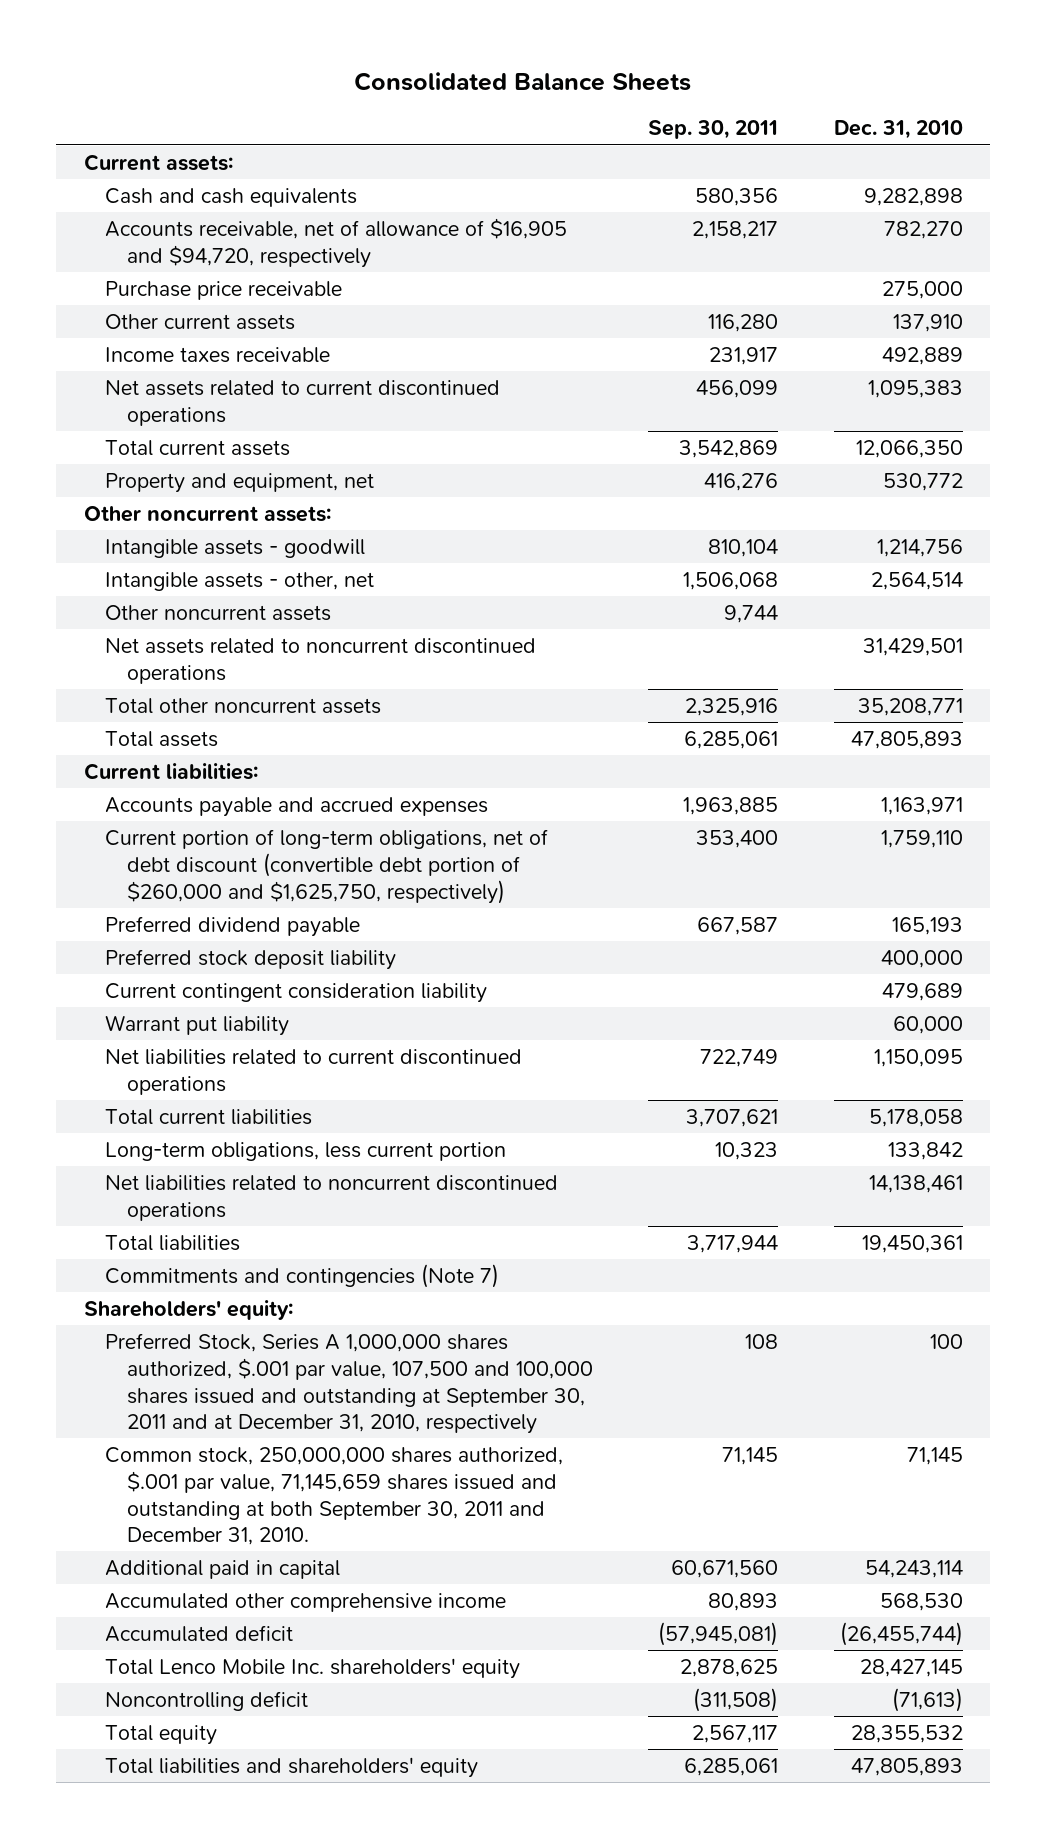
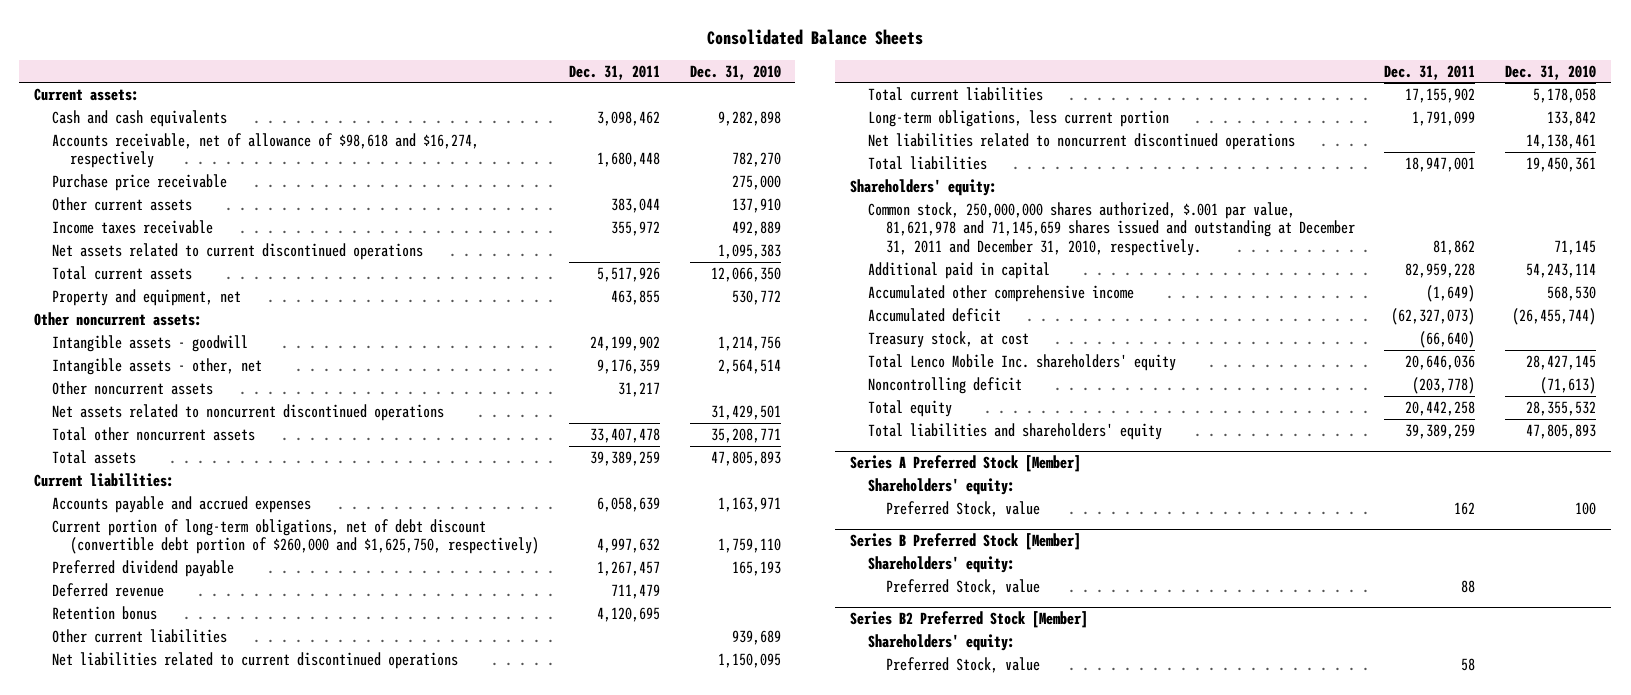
[648,120,779,140] Sep. 30, 2011 -> none
none -> [568,64,660,80] Dec. 31, 2011
[105,217,568,268] Accounts receivable, net of allowance of $16,905 and $94,720, respectively -> [52,132,480,169] Accounts receivable, net of allowance of $98,618 and $16,274, respectively
[105,948,397,970] Preferred stock deposit liability -> none
[105,982,488,1003] Current contingent consideration liability -> none
[105,1014,290,1036] Warrant put liability -> none
none -> [52,582,165,597] Deferred revenue
none -> [52,605,158,620] Retention bonus
none -> [52,628,228,643] Other current liabilities
[105,1263,500,1288] Commitments and contingencies (Note 7) -> none
[105,1332,594,1435] Preferred Stock, Series A 1,000,000 shares authorized, $.001 par value, 107,500 and 100,000 shares issued and outstanding at September 30, 2011 and at December 31, 2010, respectively -> none
[105,1446,564,1546] Common stock, 250,000,000 shares authorized, $.001 par value, 71,145,659 shares issued and outstanding at both September 30, 2011 and December 31, 2010. -> [867,201,1355,256] Common stock, 250,000,000 shares authorized, $.001 par value, 81,621,978 and 71,145,659 shares issued and outstanding at December 31, 2011 and December 31, 2010, respectively.
none -> [867,330,1029,348] Treasury stock, at cost
none -> [850,455,1082,473] Series A Preferred Stock [Member]
none -> [867,477,1015,495] Shareholders' equity:
none -> [885,500,1040,517] Preferred Stock, value
none -> [850,533,1082,551] Series B Preferred Stock [Member]
none -> [867,555,1015,573] Shareholders' equity:
none -> [885,578,1040,595] Preferred Stock, value
none -> [850,611,1089,629] Series B2 Preferred Stock [Member]
none -> [867,633,1015,651] Shareholders' equity:
none -> [885,656,1040,673] Preferred Stock, value

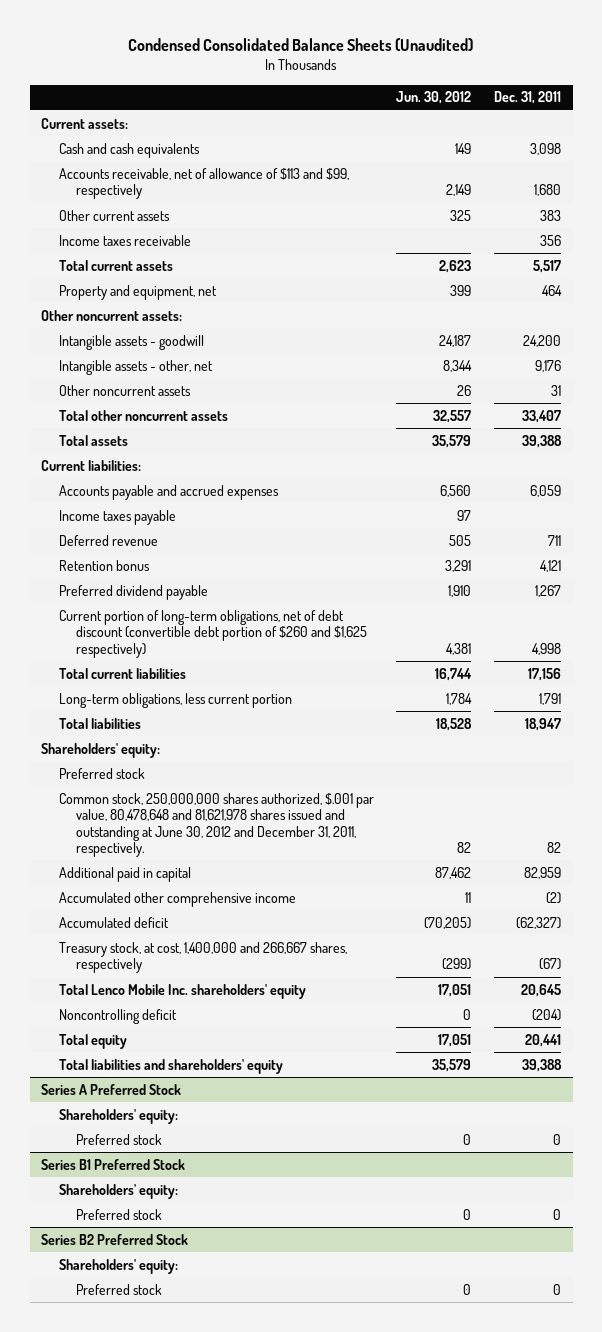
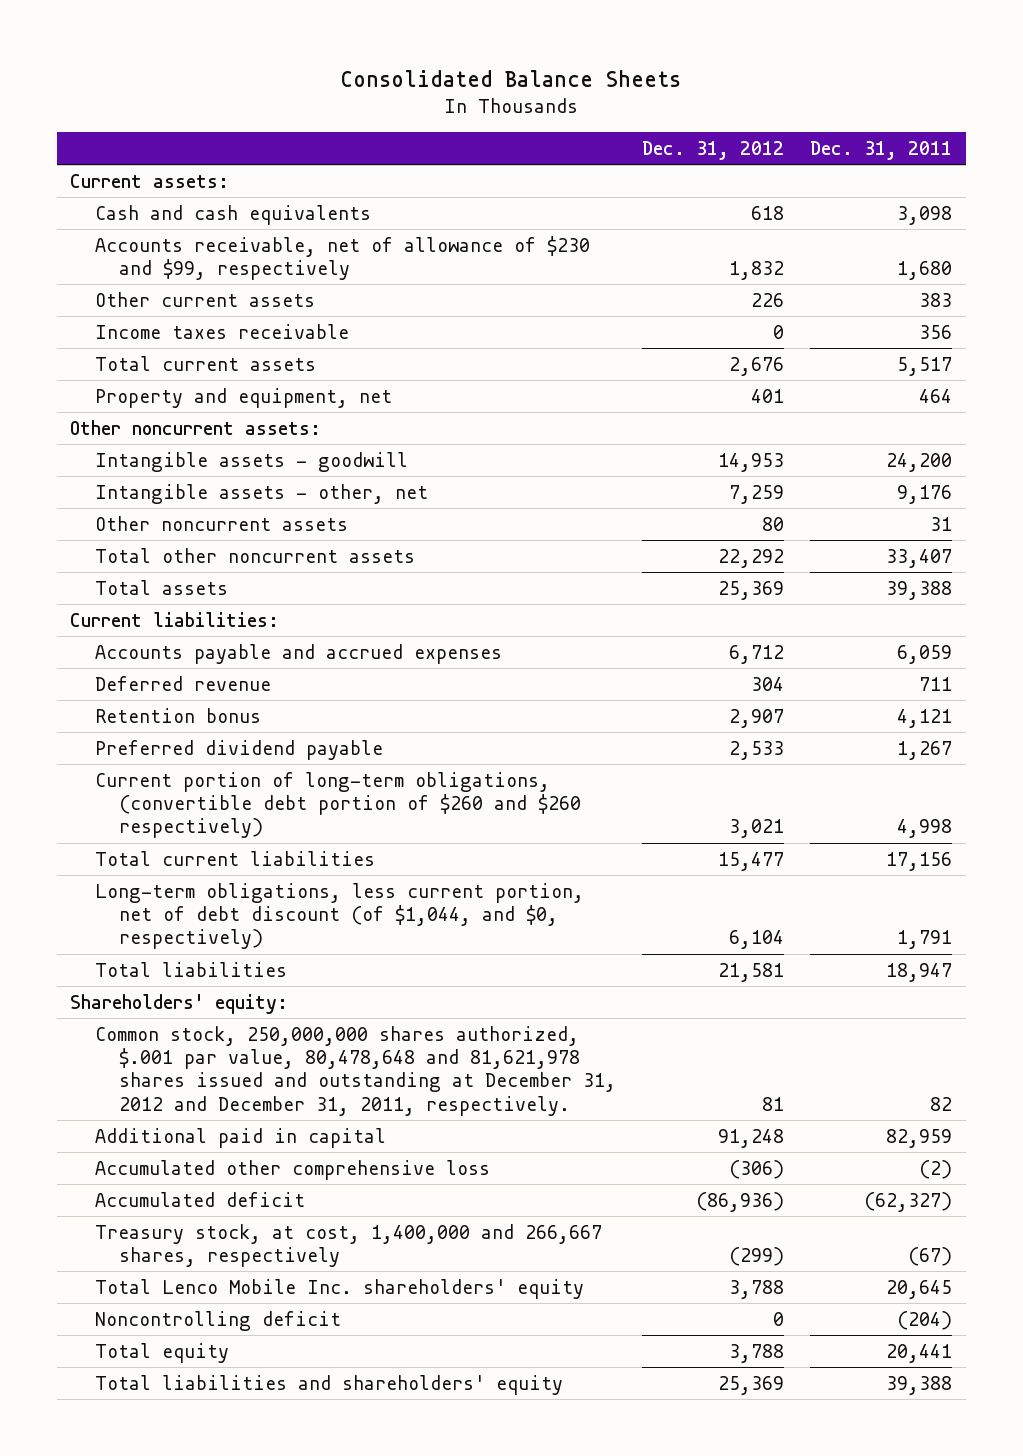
[128,38,474,52] Condensed Consolidated Balance Sheets (Unaudited) -> [340,69,682,87] Consolidated Balance Sheets
[396,91,472,105] Jun. 30, 2012 -> none
none -> [642,140,785,160] Dec. 31, 2012
[58,167,349,200] Accounts receivable, net of allowance of $113 and $99, respectively -> [94,235,590,281] Accounts receivable, net of allowance of $230 and $99, respectively
[58,509,176,525] Income taxes payable -> none
[58,609,368,658] Current portion of long-term obligations, net of debt discount (convertible debt portion of $260 and $1,625 respectively) -> [94,771,582,839] Current portion of long-term obligations, (convertible debt portion of $260 and $260 respectively)
[58,692,292,708] Long-term obligations, less current portion -> [94,882,584,950] Long-term obligations, less current portion, net of debt discount (of $1,044, and $0, respectively)
[58,767,145,779] Preferred stock -> none
[58,792,374,858] Common stock, 250,000,000 shares authorized, $.001 par value, 80,478,648 and 81,621,978 shares issued and outstanding at June 30, 2012 and December 31, 2011, respectively. -> [94,1025,617,1116] Common stock, 250,000,000 shares authorized, $.001 par value, 80,478,648 and 81,621,978 shares issued and outstanding at December 31, 2012 and December 31, 2011, respectively.
[58,891,296,907] Accumulated other comprehensive income -> [94,1159,490,1180] Accumulated other comprehensive loss
[41,1083,182,1095] Series A Preferred Stock -> none
[58,1108,178,1124] Shareholders' equity: -> none
[76,1133,163,1145] Preferred stock -> none
[41,1158,186,1170] Series B1 Preferred Stock -> none
[58,1183,178,1199] Shareholders' equity: -> none
[76,1208,163,1220] Preferred stock -> none
[41,1233,189,1245] Series B2 Preferred Stock -> none
[58,1258,178,1274] Shareholders' equity: -> none
[76,1283,163,1295] Preferred stock -> none

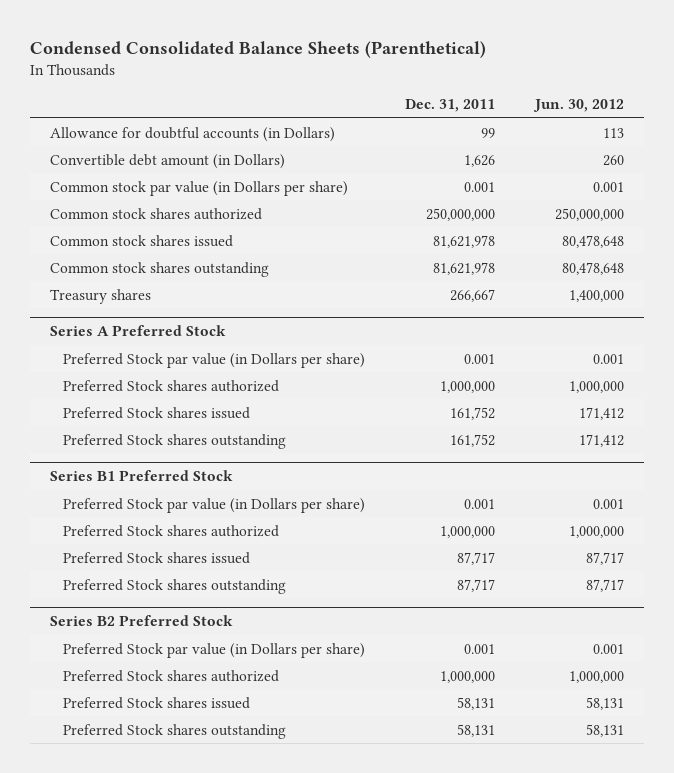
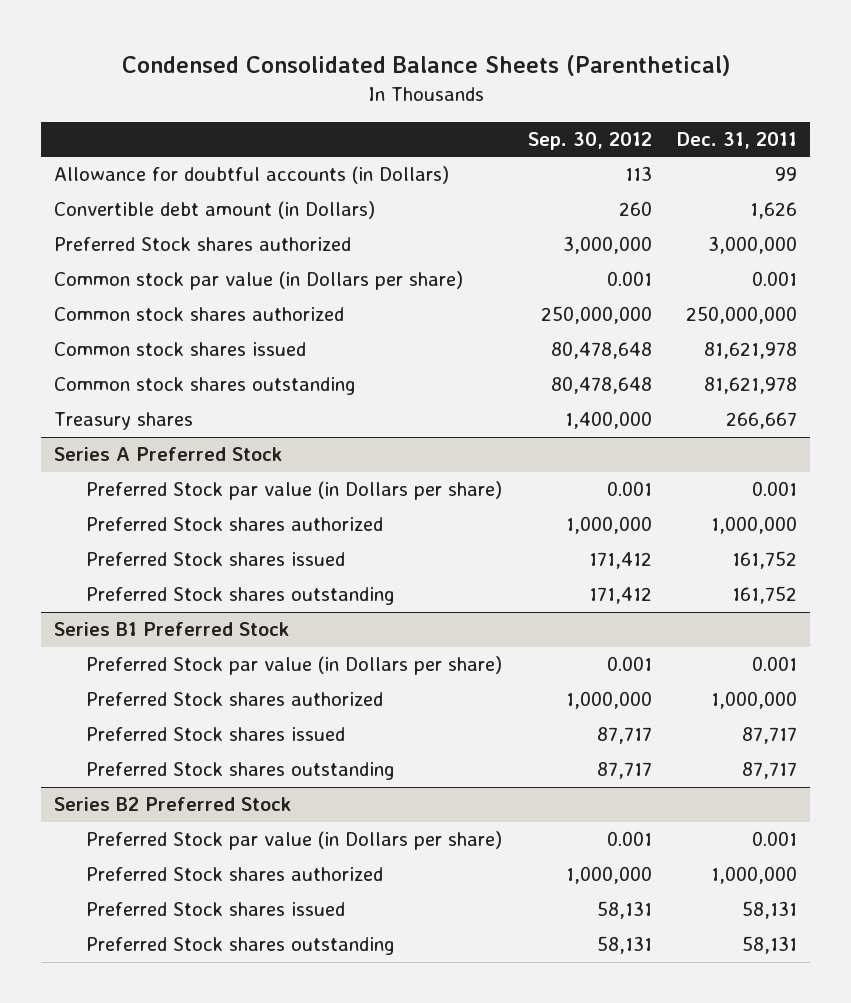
[533,99,625,113] Jun. 30, 2012 -> none
none -> [527,131,652,150] Sep. 30, 2012
none -> [53,237,351,252] Preferred Stock shares authorized

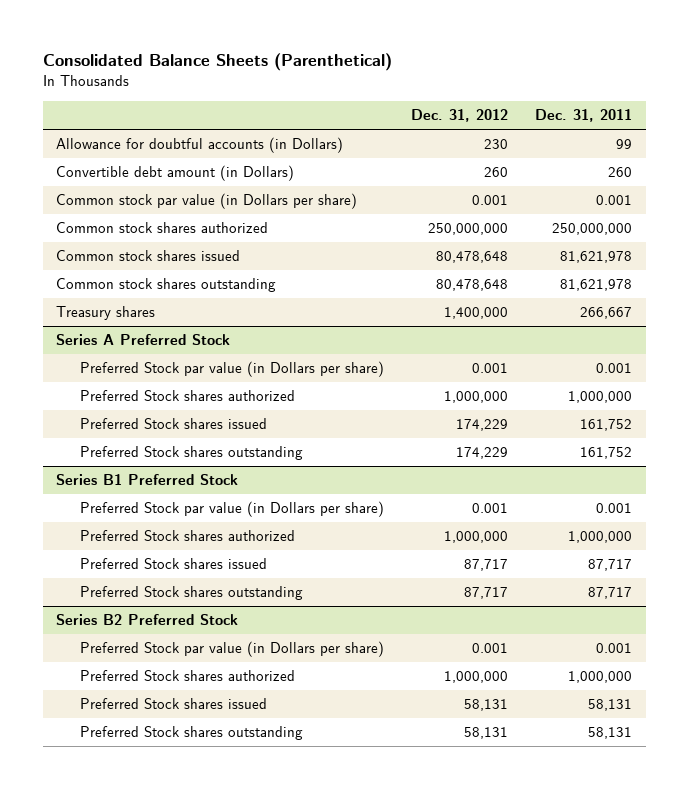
[121,55,730,77] Condensed Consolidated Balance Sheets (Parenthetical) -> [42,52,392,71] Consolidated Balance Sheets (Parenthetical)
[527,131,652,150] Sep. 30, 2012 -> none
none -> [411,109,509,123] Dec. 31, 2012
[53,237,351,252] Preferred Stock shares authorized -> none
[750,202,798,220] 1,626 -> [608,167,633,178] 260

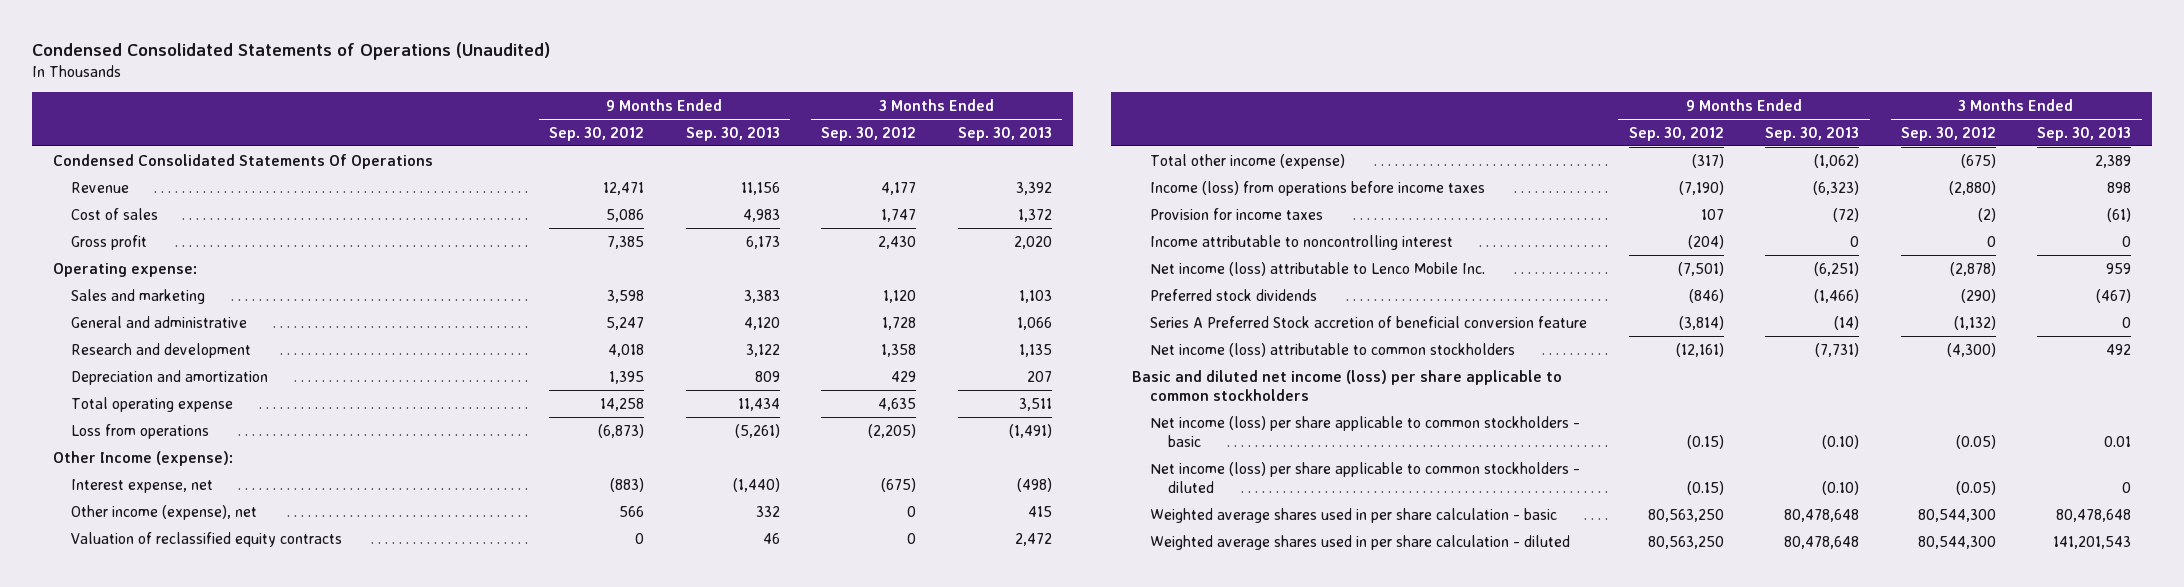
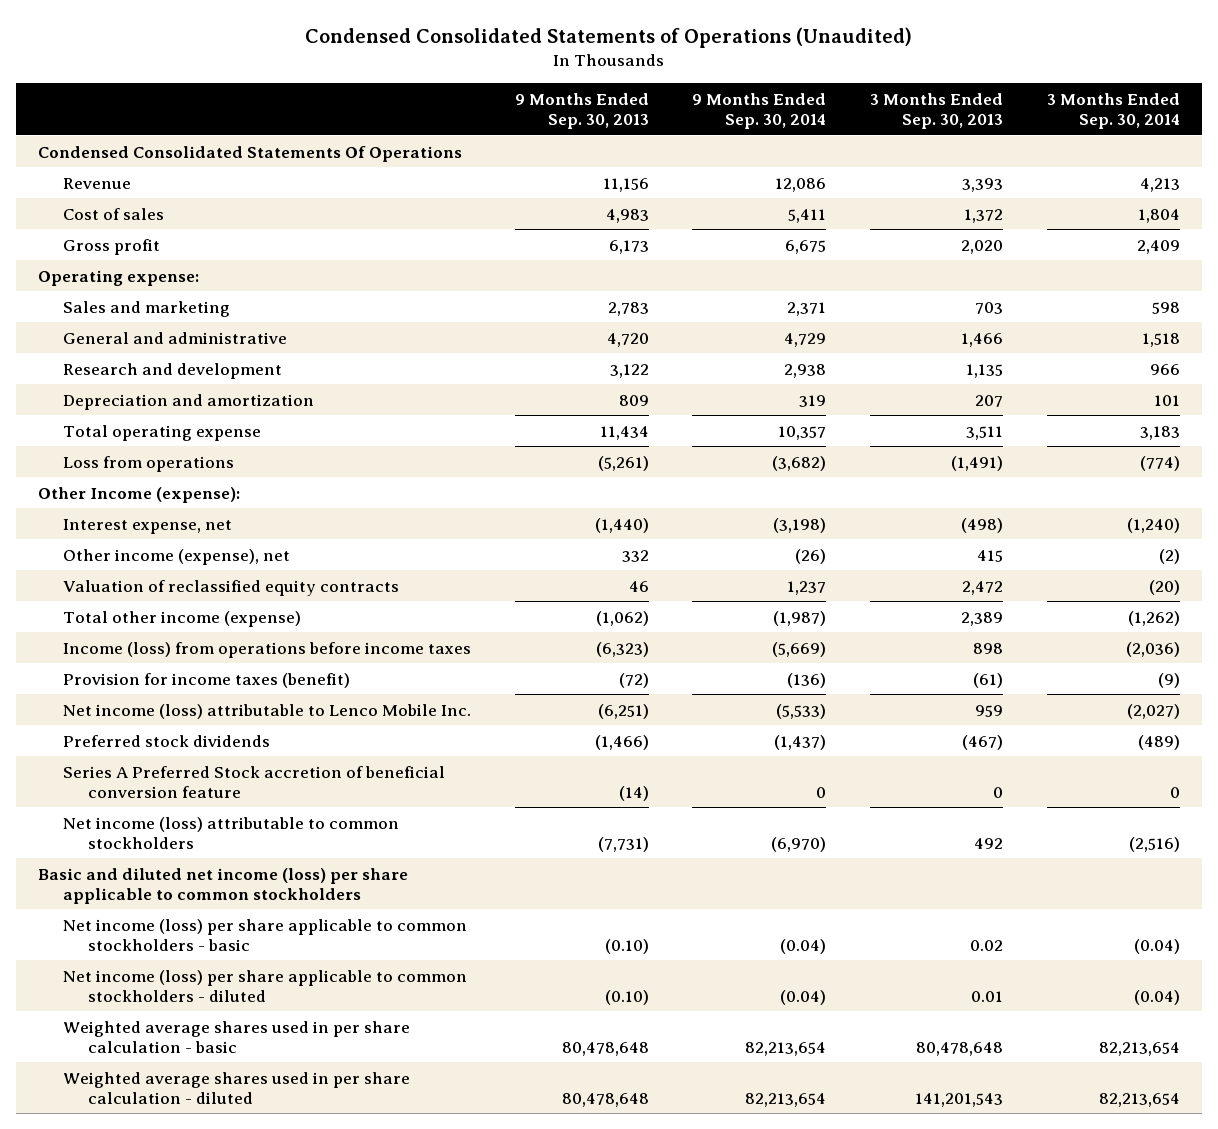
[549,126,645,141] Sep. 30, 2012 -> none
[821,126,917,141] Sep. 30, 2012 -> none
none -> [692,92,827,129] 9 Months Ended Sep. 30, 2014
none -> [1047,92,1181,129] 3 Months Ended Sep. 30, 2014
[1015,181,1052,195] 3,392 -> [962,177,1004,192] 3,393
[743,289,780,303] 3,383 -> [607,301,649,316] 2,783
[1018,289,1052,303] 1,103 -> [975,301,1004,314] 703
[743,316,780,330] 4,120 -> [606,332,649,347] 4,720
[1016,316,1052,330] 1,066 -> [961,332,1004,347] 1,466
[1150,234,1454,250] Income attributable to noncontrolling interest -> none
[1150,207,1324,220] Provision for income taxes -> [62,672,350,688] Provision for income taxes (benefit)
[2104,436,2132,448] 0.01 -> [970,939,1004,951] 0.02
[2122,482,2132,494] 0 -> [971,990,1004,1002] 0.01

